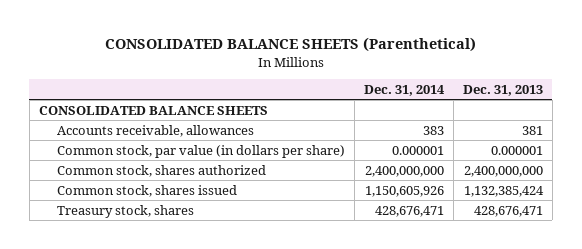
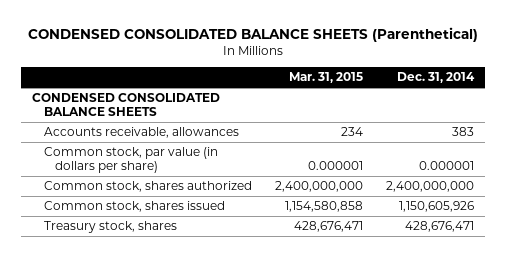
[104,37,476,53] CONSOLIDATED BALANCE SHEETS (Parenthetical) -> [28,27,479,43] CONDENSED CONSOLIDATED BALANCE SHEETS (Parenthetical)
[462,84,543,96] Dec. 31, 2013 -> none
none -> [288,72,363,84] Mar. 31, 2015
[38,105,268,115] CONSOLIDATED BALANCE SHEETS -> [32,93,221,117] CONDENSED CONSOLIDATED BALANCE SHEETS

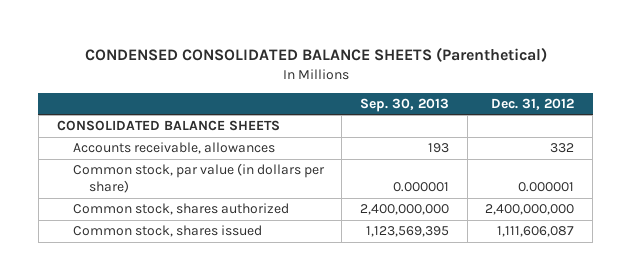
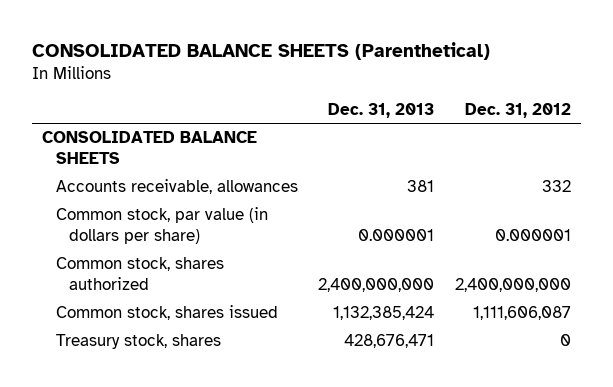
[84,47,547,63] CONDENSED CONSOLIDATED BALANCE SHEETS (Parenthetical) -> [31,42,490,61] CONSOLIDATED BALANCE SHEETS (Parenthetical)
[360,98,450,113] Sep. 30, 2013 -> none
none -> [328,102,435,118] Dec. 31, 2013
none -> [55,334,221,350] Treasury stock, shares

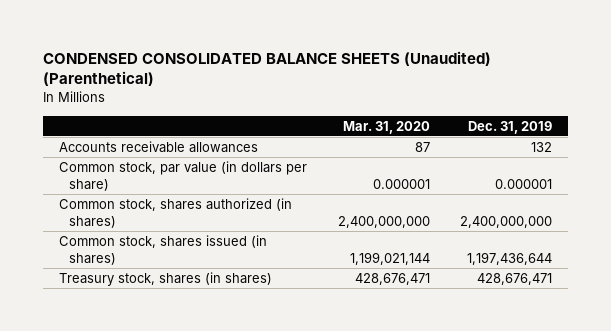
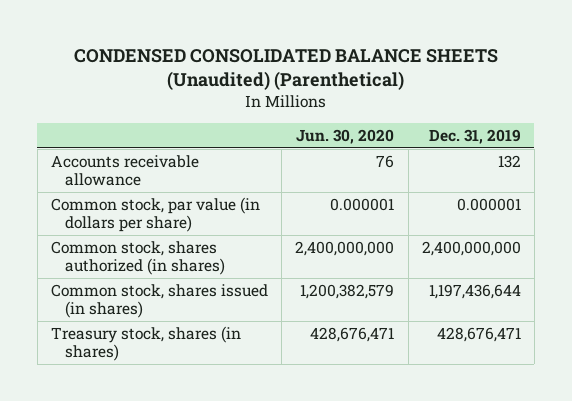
[342,120,430,134] Mar. 31, 2020 -> none
none -> [296,128,395,144] Jun. 30, 2020
[58,140,258,153] Accounts receivable allowances -> [51,155,200,187] Accounts receivable allowance

